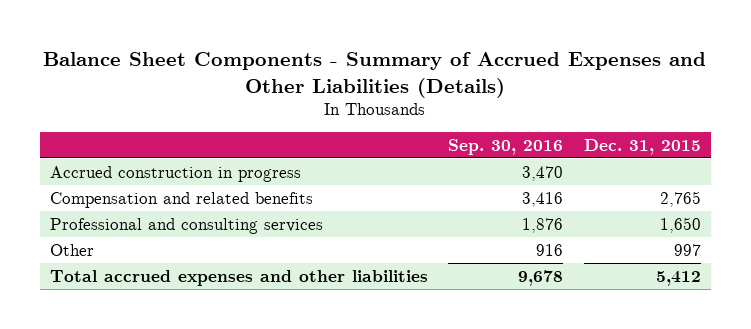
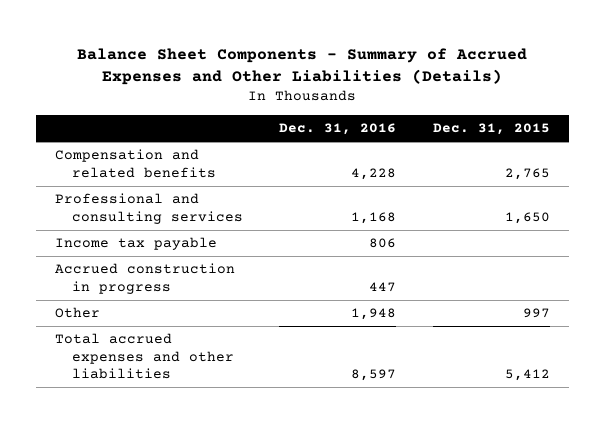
[448,139,564,156] Sep. 30, 2016 -> none
none -> [279,122,397,135] Dec. 31, 2016
none -> [54,237,217,251] Income tax payable
[50,165,302,182] Accrued construction in progress -> [54,263,235,294] Accrued construction in progress

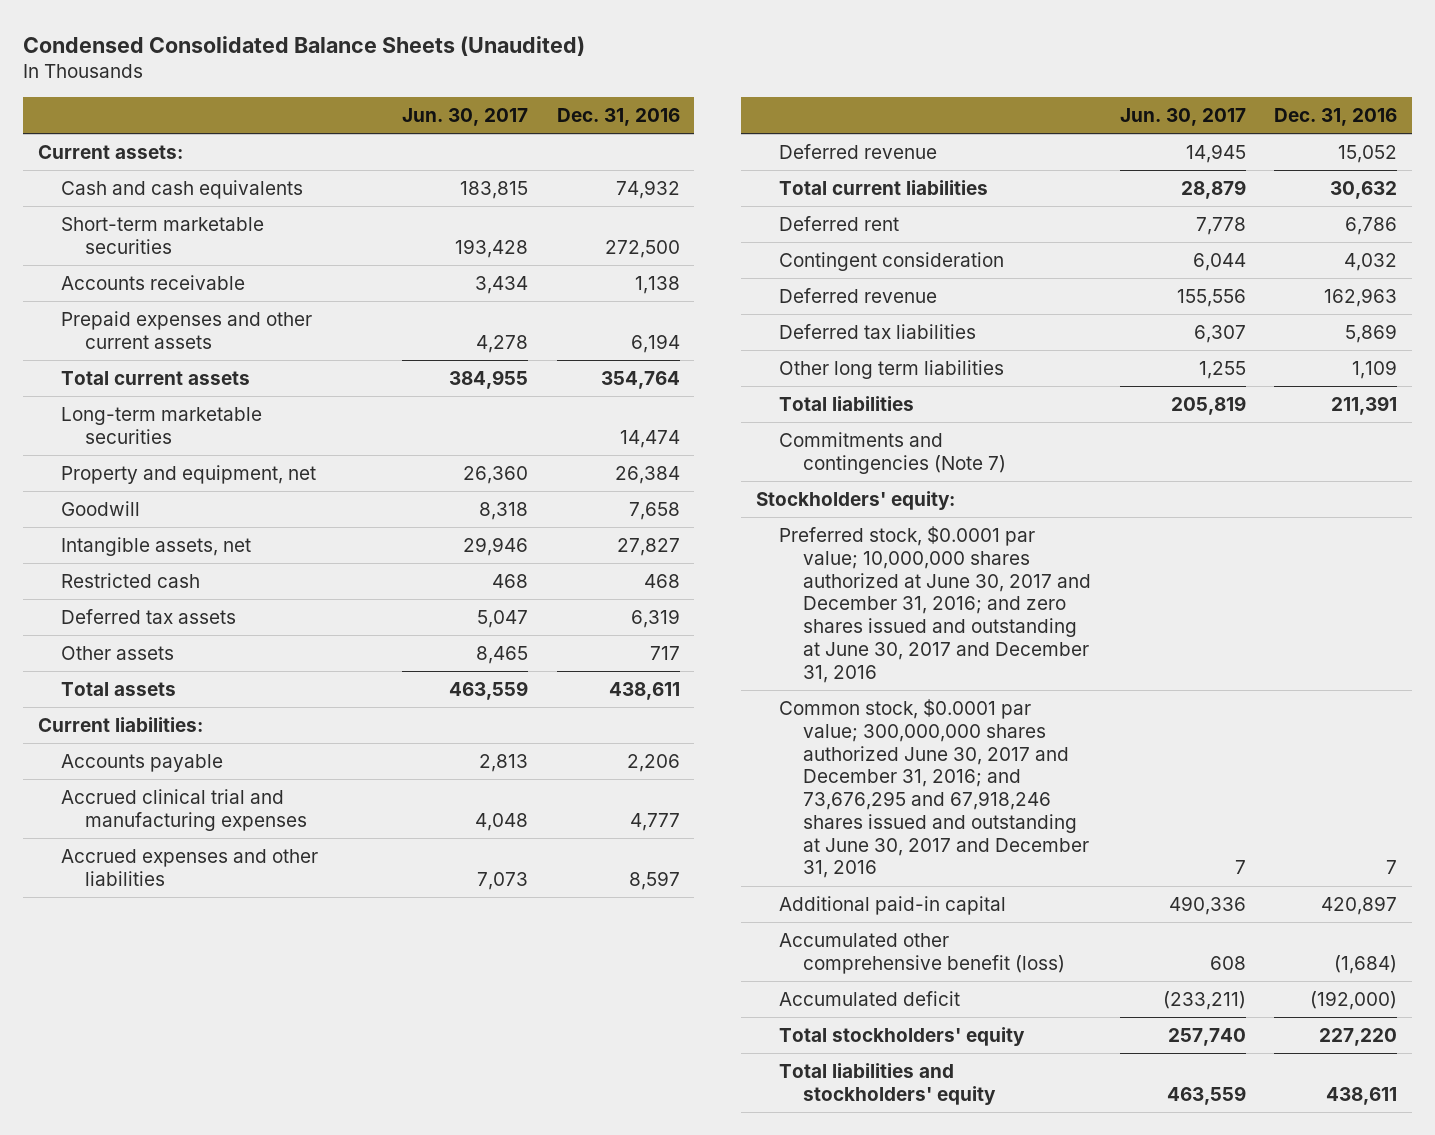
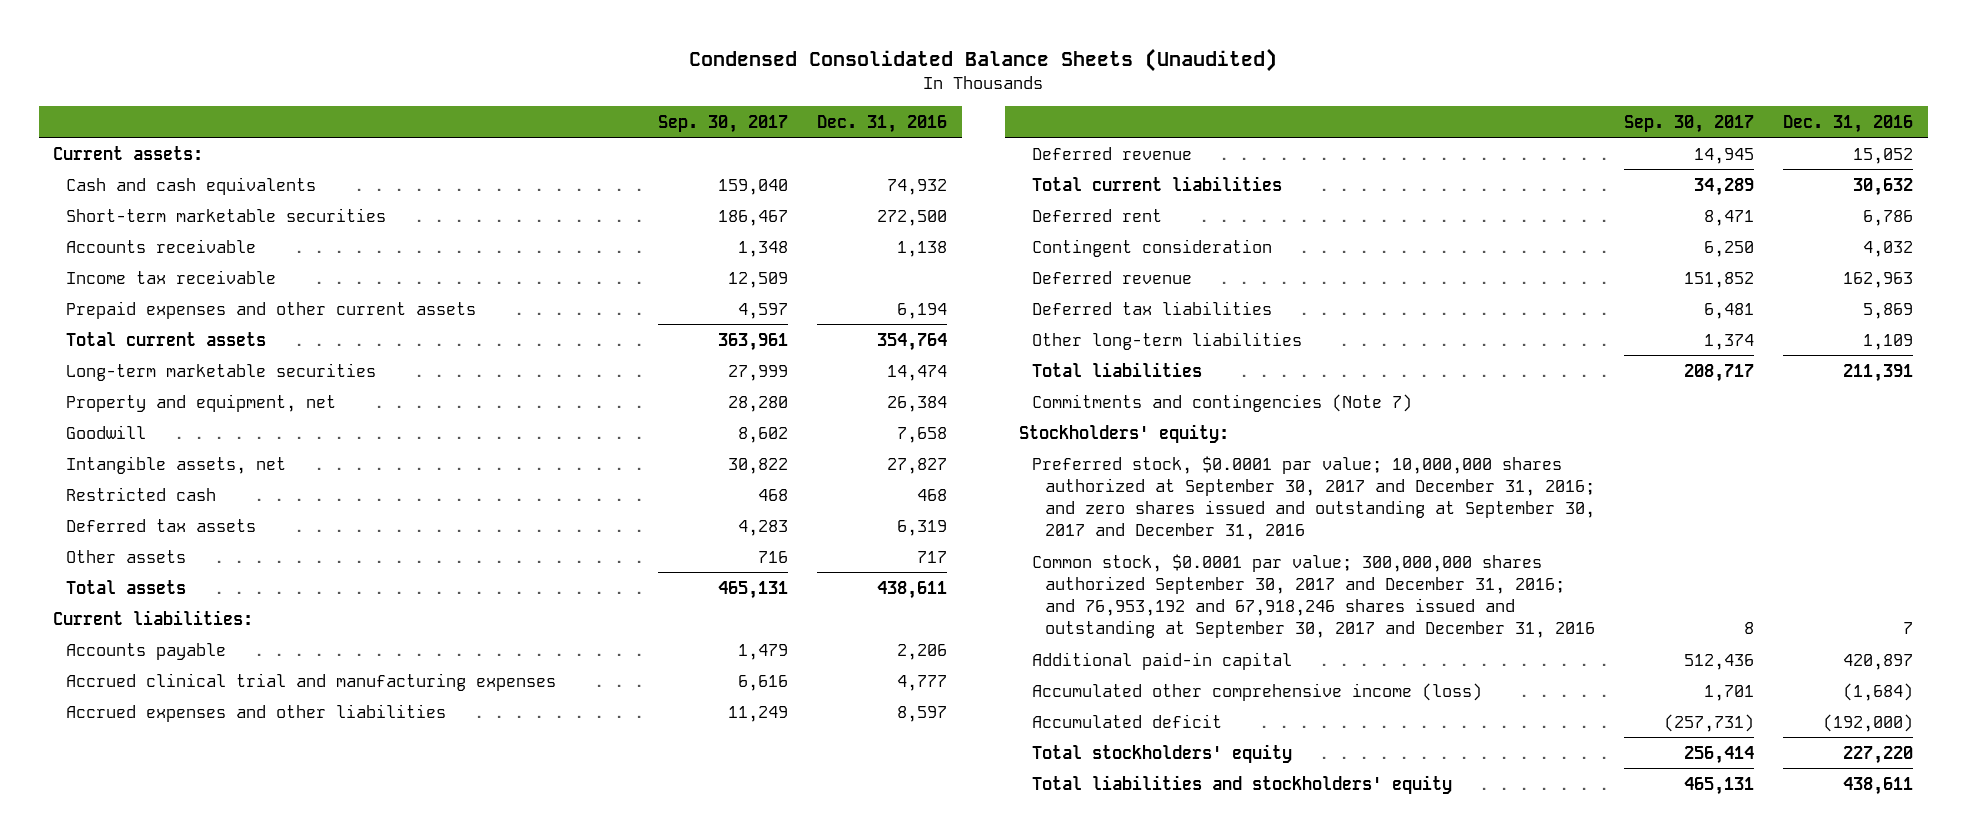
[401,107,528,126] Jun. 30, 2017 -> none
none -> [658,114,789,133] Sep. 30, 2017
none -> [66,269,277,284] Income tax receivable
[779,359,1005,379] Other long term liabilities -> [1032,331,1303,350] Other long-term liabilities
[779,525,1091,683] Preferred stock, $0.0001 par value; 10,000,000 shares authorized at June 30, 2017 and December 31, 2016; and zero shares issued and outstanding at June 30, 2017 and December 31, 2016 -> [1032,455,1595,541] Preferred stock, $0.0001 par value; 10,000,000 shares authorized at September 30, 2017 and December 31, 2016; and zero shares issued and outstanding at September 30, 2017 and December 31, 2016
[779,698,1089,879] Common stock, $0.0001 par value; 300,000,000 shares authorized June 30, 2017 and December 31, 2016; and 73,676,295 and 67,918,246 shares issued and outstanding at June 30, 2017 and December 31, 2016 -> [1032,553,1595,639] Common stock, $0.0001 par value; 300,000,000 shares authorized September 30, 2017 and December 31, 2016; and 76,953,192 and 67,918,246 shares issued and outstanding at September 30, 2017 and December 31, 2016
[779,932,1065,974] Accumulated other comprehensive benefit (loss) -> [1032,682,1483,701] Accumulated other comprehensive income (loss)

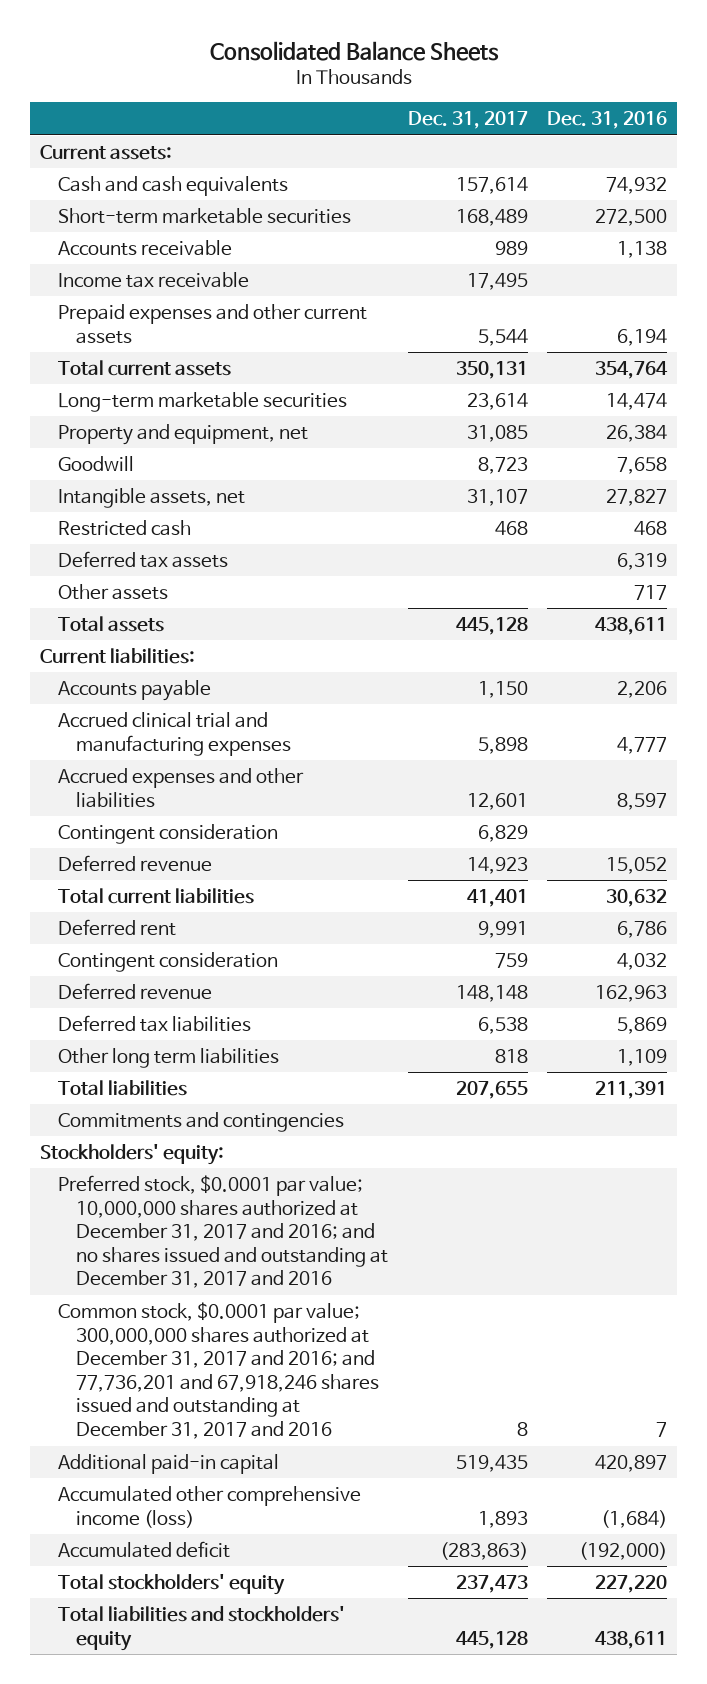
[689,47,1278,72] Condensed Consolidated Balance Sheets (Unaudited) -> [209,40,499,61] Consolidated Balance Sheets
[658,114,789,133] Sep. 30, 2017 -> none
none -> [407,111,528,130] Dec. 31, 2017
none -> [57,823,278,844] Contingent consideration
[1032,331,1303,350] Other long-term liabilities -> [57,1047,279,1068] Other long term liabilities
[1032,393,1413,412] Commitments and contingencies (Note 7) -> [57,1111,344,1132] Commitments and contingencies
[1032,455,1595,541] Preferred stock, $0.0001 par value; 10,000,000 shares authorized at September 30, 2017 and December 31, 2016; and zero shares issued and outstanding at September 30, 2017 and December 31, 2016 -> [57,1174,389,1289] Preferred stock, $0.0001 par value; 10,000,000 shares authorized at December 31, 2017 and 2016; and no shares issued and outstanding at December 31, 2017 and 2016
[1032,553,1595,639] Common stock, $0.0001 par value; 300,000,000 shares authorized September 30, 2017 and December 31, 2016; and 76,953,192 and 67,918,246 shares issued and outstanding at September 30, 2017 and December 31, 2016 -> [57,1301,380,1440] Common stock, $0.0001 par value; 300,000,000 shares authorized at December 31, 2017 and 2016; and 77,736,201 and 67,918,246 shares issued and outstanding at December 31, 2017 and 2016

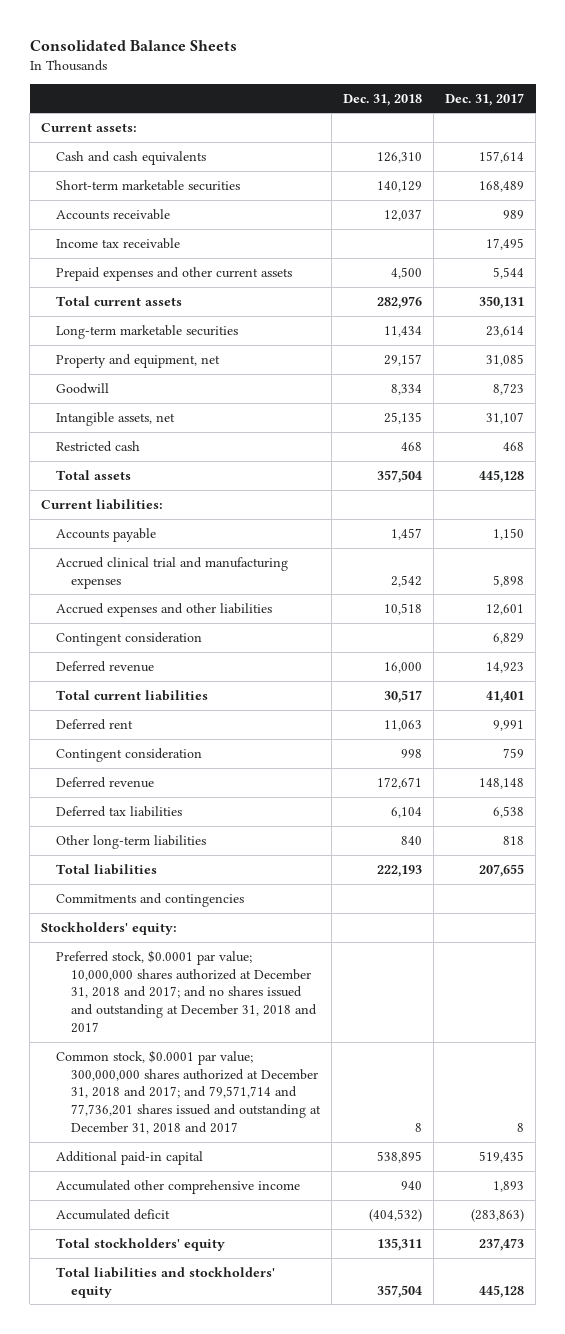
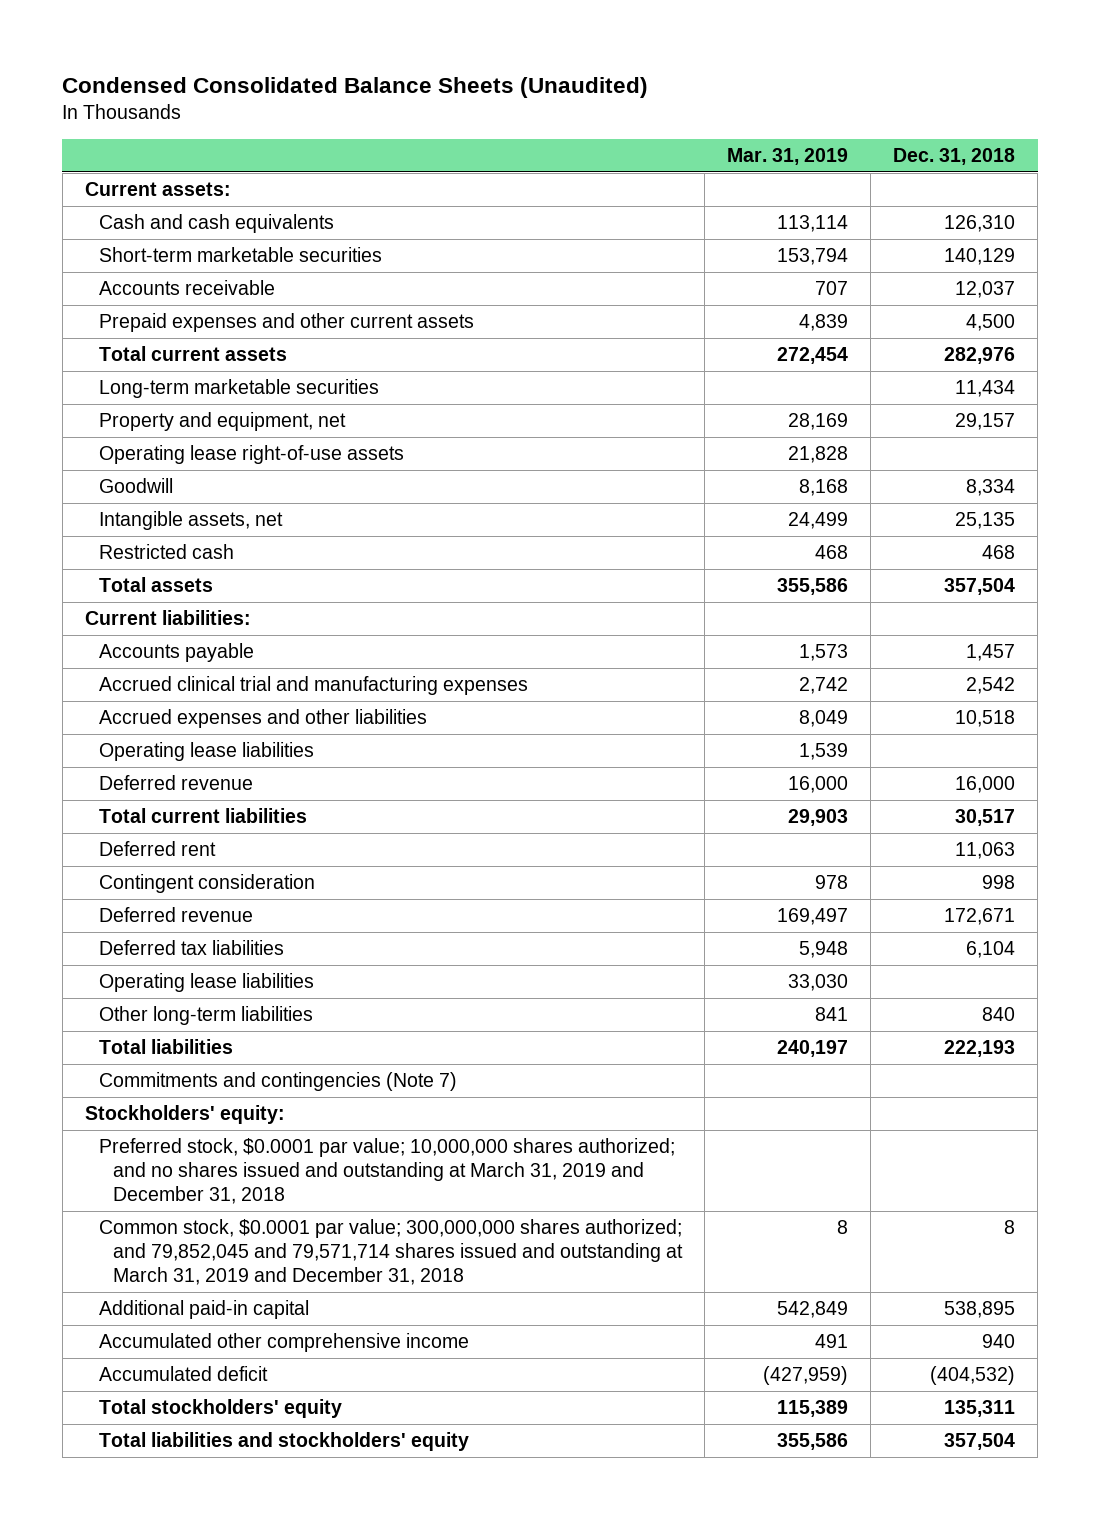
[29,40,237,52] Consolidated Balance Sheets -> [62,76,649,98] Condensed Consolidated Balance Sheets (Unaudited)
[445,92,525,106] Dec. 31, 2017 -> none
none -> [727,148,849,166] Mar. 31, 2019
[56,237,181,249] Income tax receivable -> none
none -> [98,445,404,465] Operating lease right-of-use assets
[56,631,203,646] Contingent consideration -> none
none -> [98,742,314,762] Operating lease liabilities
none -> [98,973,314,993] Operating lease liabilities
[56,892,245,907] Commitments and contingencies -> [98,1072,457,1092] Commitments and contingencies (Note 7)
[56,949,317,1034] Preferred stock, $0.0001 par value; 10,000,000 shares authorized at December 31, 2018 and 2017; and no shares issued and outstanding at December 31, 2018 and 2017 -> [98,1138,675,1205] Preferred stock, $0.0001 par value; 10,000,000 shares authorized; and no shares issued and outstanding at March 31, 2019 and December 31, 2018
[56,1049,321,1135] Common stock, $0.0001 par value; 300,000,000 shares authorized at December 31, 2018 and 2017; and 79,571,714 and 77,736,201 shares issued and outstanding at December 31, 2018 and 2017 -> [98,1219,684,1286] Common stock, $0.0001 par value; 300,000,000 shares authorized; and 79,852,045 and 79,571,714 shares issued and outstanding at March 31, 2019 and December 31, 2018

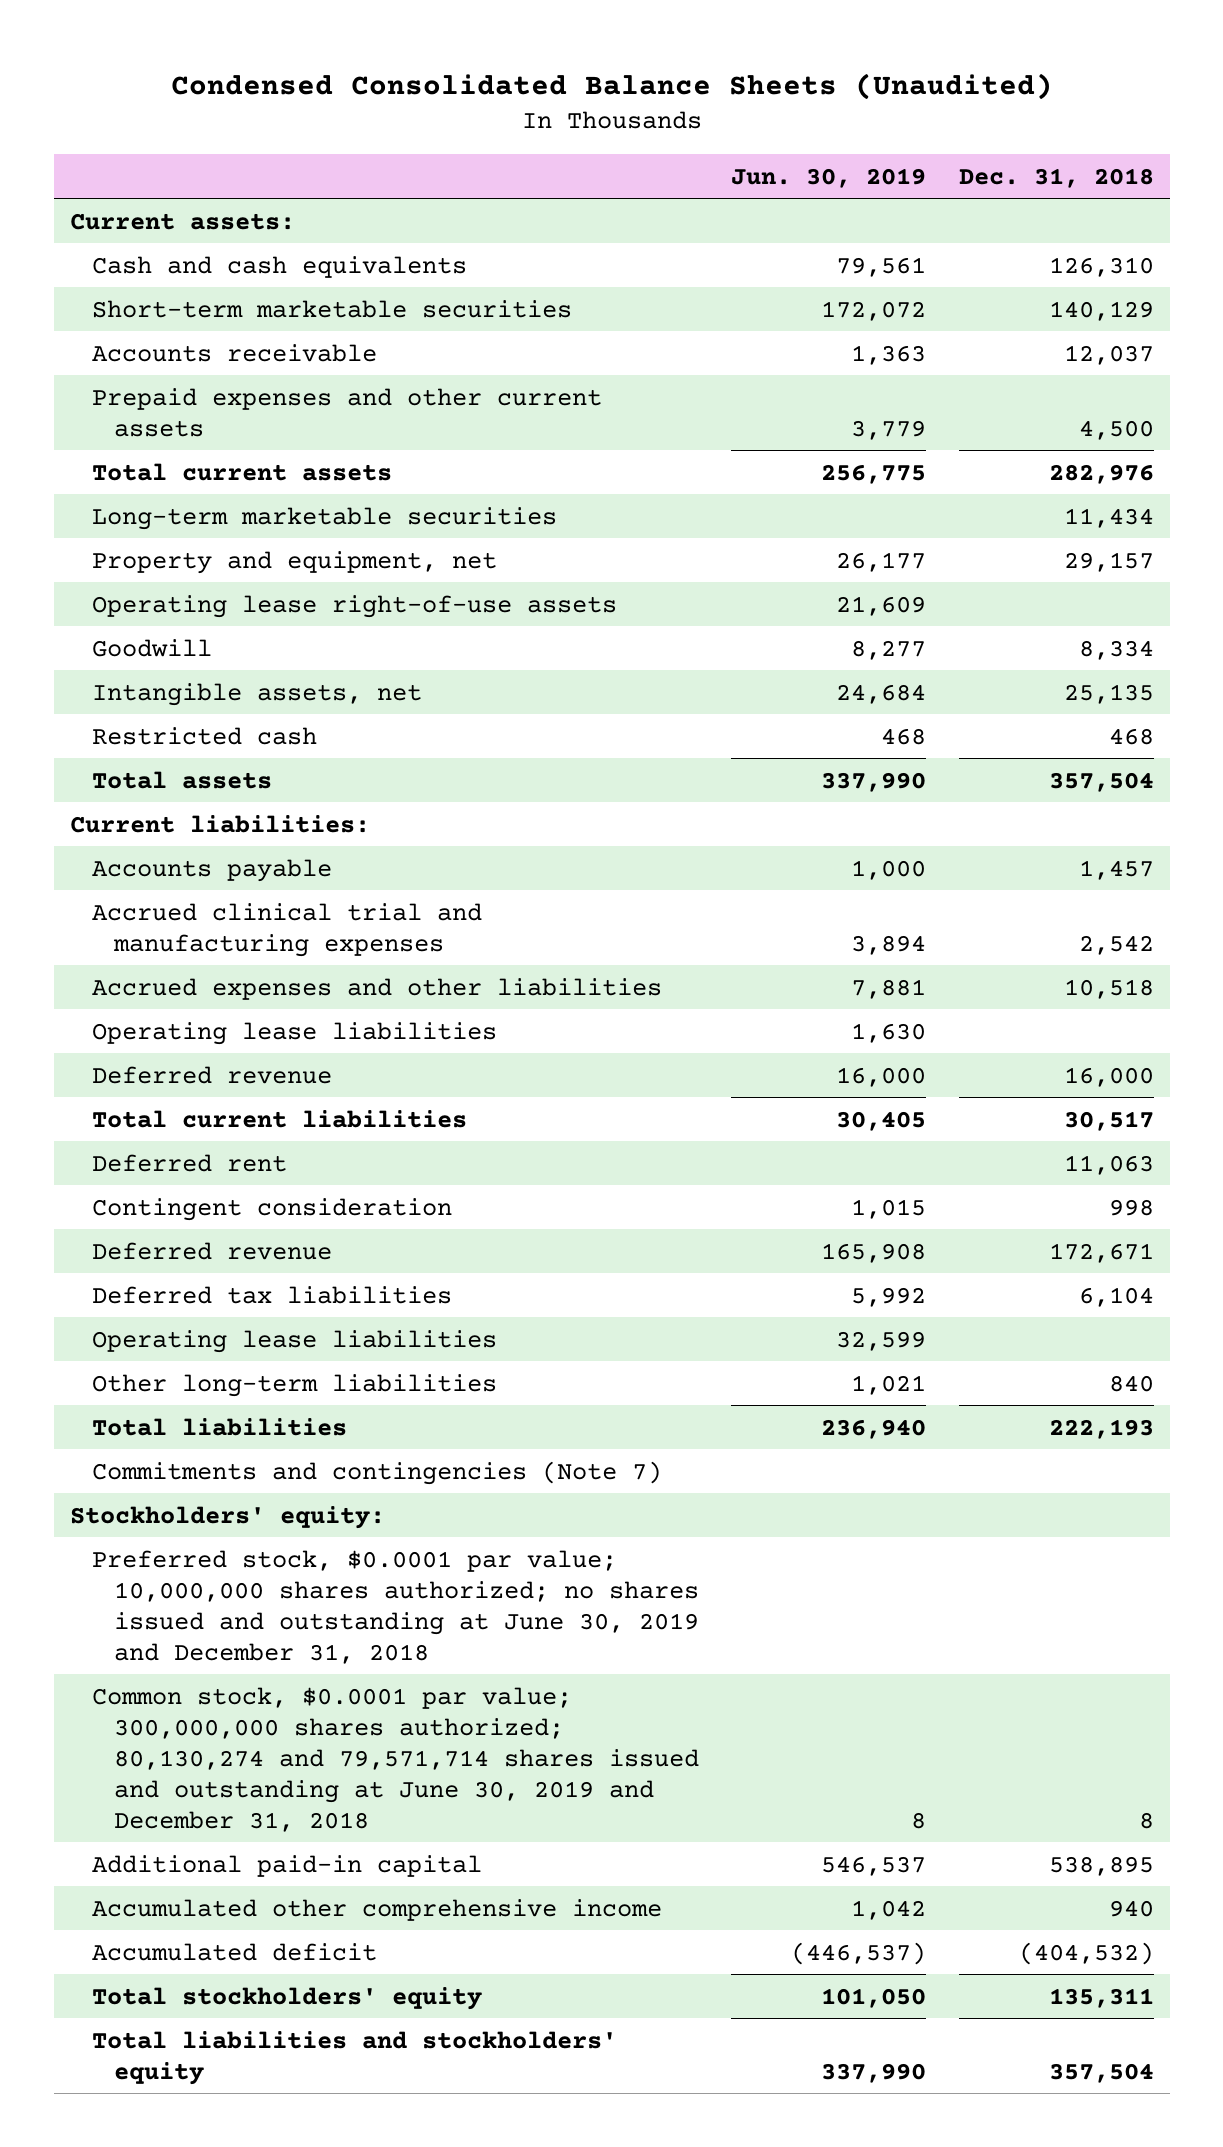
[727,148,849,166] Mar. 31, 2019 -> none
none -> [731,167,927,188] Jun. 30, 2019
[98,1138,675,1205] Preferred stock, $0.0001 par value; 10,000,000 shares authorized; and no shares issued and outstanding at March 31, 2019 and December 31, 2018 -> [92,1549,700,1664] Preferred stock, $0.0001 par value; 10,000,000 shares authorized; no shares issued and outstanding at June 30, 2019 and December 31, 2018
[98,1219,684,1286] Common stock, $0.0001 par value; 300,000,000 shares authorized; and 79,852,045 and 79,571,714 shares issued and outstanding at March 31, 2019 and December 31, 2018 -> [92,1686,700,1832] Common stock, $0.0001 par value; 300,000,000 shares authorized; 80,130,274 and 79,571,714 shares issued and outstanding at June 30, 2019 and December 31, 2018

